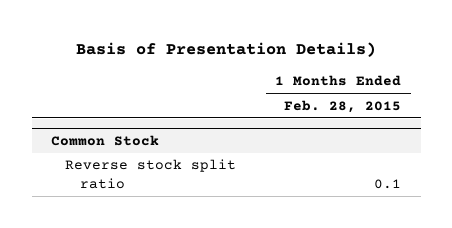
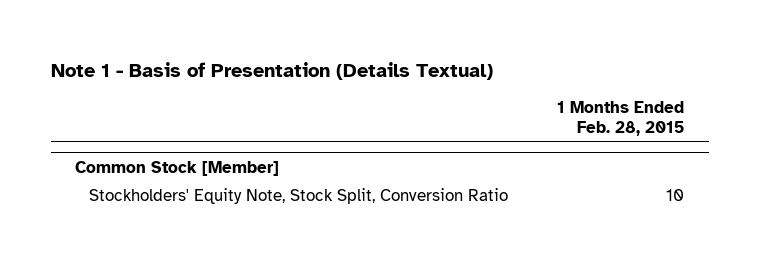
[76,42,377,58] Basis of Presentation Details) -> [50,61,493,80] Note 1 - Basis of Presentation (Details Textual)
[51,134,160,146] Common Stock -> [75,160,280,176] Common Stock [Member]
[65,159,237,189] Reverse stock split ratio -> [88,187,508,204] Stockholders' Equity Note, Stock Split, Conversion Ratio
[374,178,402,189] 0.1 -> [665,188,684,201] 10

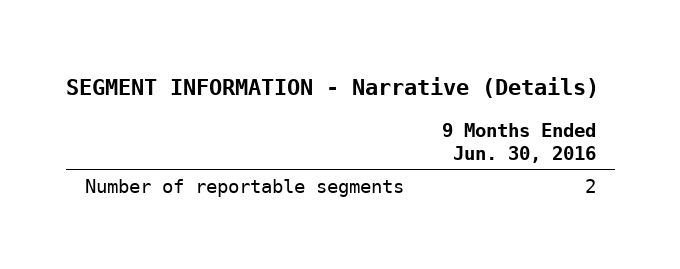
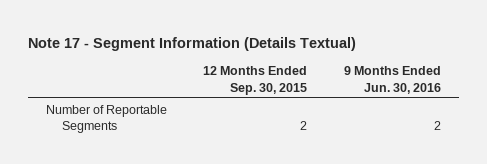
[65,77,599,99] SEGMENT INFORMATION - Narrative (Details) -> [28,36,357,51] Note 17 - Segment Information (Details Textual)
none -> [203,66,308,95] 12 Months Ended Sep. 30, 2015
[84,179,404,198] Number of reportable segments -> [46,104,168,134] Number of Reportable Segments

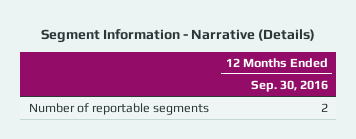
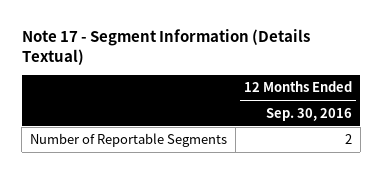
[41,29,316,44] Segment Information - Narrative (Details) -> [21,28,310,65] Note 17 - Segment Information (Details Textual)
[28,103,209,116] Number of reportable segments -> [30,133,228,148] Number of Reportable Segments

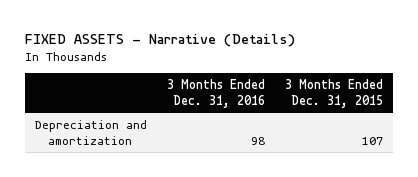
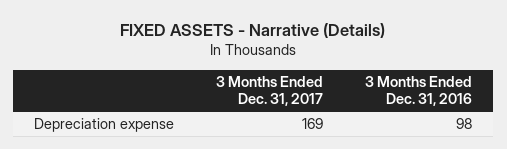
[284,78,383,108] 3 Months Ended Dec. 31, 2015 -> none
none -> [216,75,324,107] 3 Months Ended Dec. 31, 2017
[34,119,147,145] Depreciation and amortization -> [34,118,175,133] Depreciation expense

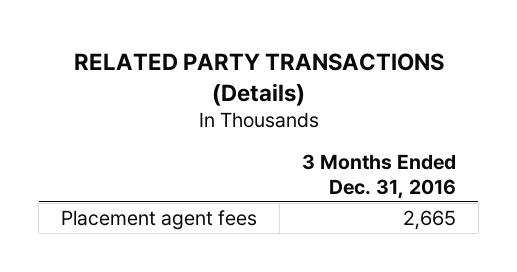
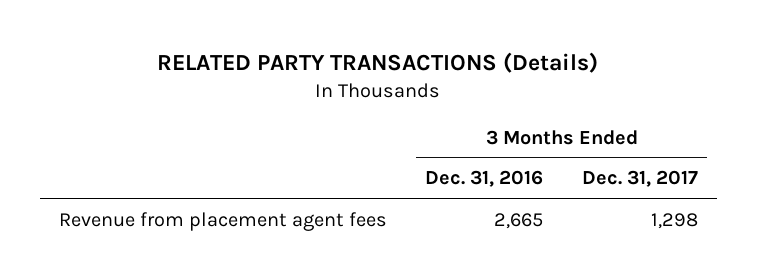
none -> [581,170,698,188] Dec. 31, 2017
[61,209,258,230] Placement agent fees -> [58,211,387,231] Revenue from placement agent fees

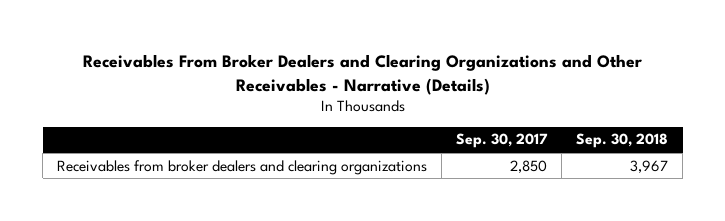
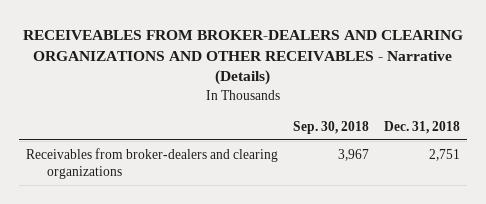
[82,53,642,95] Receivables From Broker Dealers and Clearing Organizations and Other Receivables - Narrative (Details) -> [22,29,463,86] RECEIVEABLES FROM BROKER-DEALERS AND CLEARING ORGANIZATIONS AND OTHER RECEIVABLES - Narrative (Details)
[456,133,549,149] Sep. 30, 2017 -> none
none -> [383,120,460,134] Dec. 31, 2018
[57,159,428,175] Receivables from broker dealers and clearing organizations -> [26,147,279,179] Receivables from broker-dealers and clearing organizations

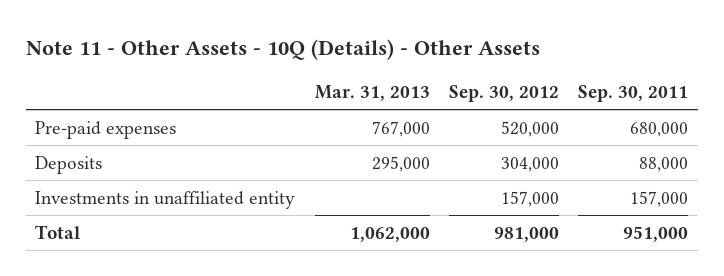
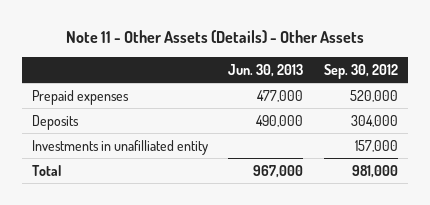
[25,39,540,61] Note 11 - Other Assets - 10Q (Details) - Other Assets -> [65,30,364,44] Note 11 - Other Assets (Details) - Other Assets
[314,85,430,102] Mar. 31, 2013 -> none
[578,85,689,103] Sep. 30, 2011 -> none
none -> [228,63,304,77] Jun. 30, 2013
[35,120,177,139] Pre-paid expenses -> [32,89,130,105] Prepaid expenses
[35,190,296,209] Investments in unaffiliated entity -> [32,139,209,155] Investments in unafilliated entity

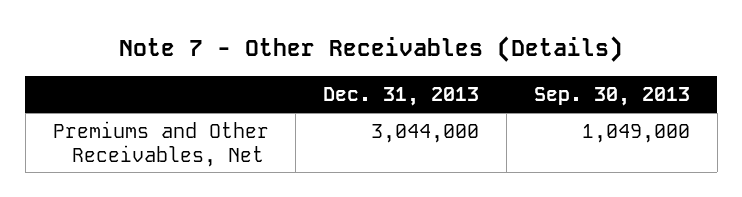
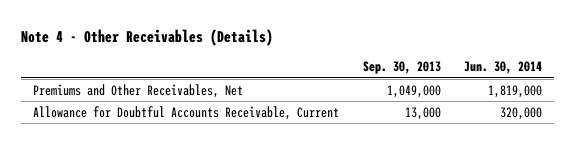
[119,36,624,63] Note 7 - Other Receivables (Details) -> [21,28,274,46] Note 4 - Other Receivables (Details)
[323,87,480,107] Dec. 31, 2013 -> none
none -> [464,61,543,75] Jun. 30, 2014
none -> [33,105,340,120] Allowance for Doubtful Accounts Receivable, Current

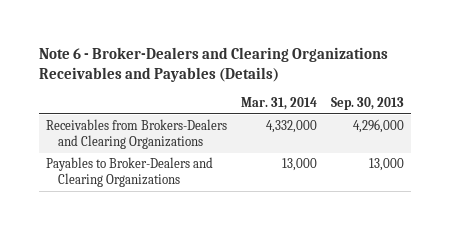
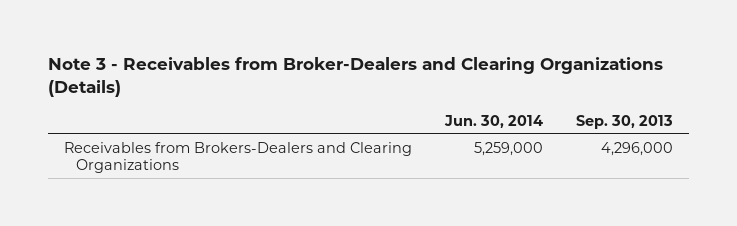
[39,47,389,83] Note 6 - Broker-Dealers and Clearing Organizations Receivables and Payables (Details) -> [47,57,663,98] Note 3 - Receivables from Broker-Dealers and Clearing Organizations (Details)
[241,97,318,111] Mar. 31, 2014 -> none
none -> [443,114,543,128] Jun. 30, 2014
[46,157,214,188] Payables to Broker-Dealers and Clearing Organizations -> none

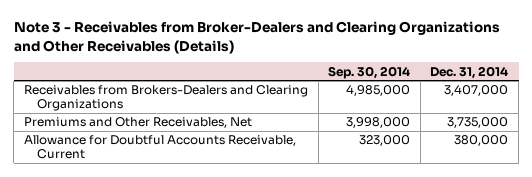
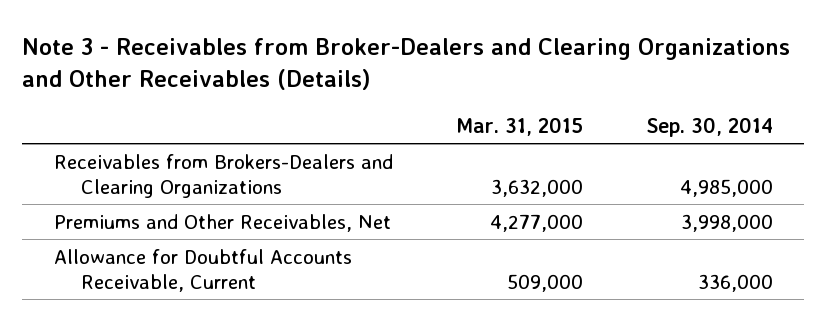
[430,65,509,79] Dec. 31, 2014 -> none
none -> [455,117,583,137] Mar. 31, 2015
[359,135,411,147] 323,000 -> [697,273,773,292] 336,000

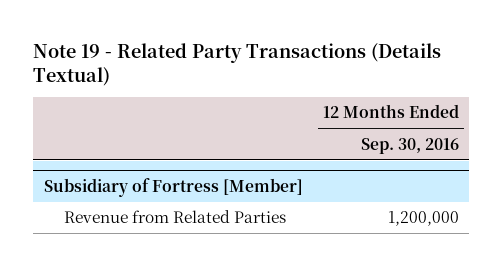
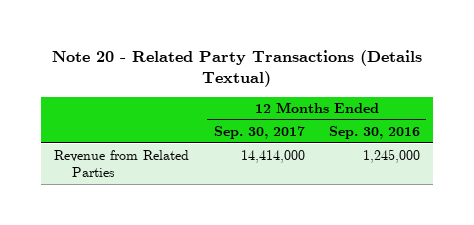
[33,42,442,86] Note 19 - Related Party Transactions (Details Textual) -> [52,50,423,88] Note 20 - Related Party Transactions (Details Textual)
none -> [213,125,305,139] Sep. 30, 2017
[43,178,303,198] Subsidiary of Fortress [Member] -> none
[387,211,459,227] 1,200,000 -> [363,149,421,164] 1,245,000

